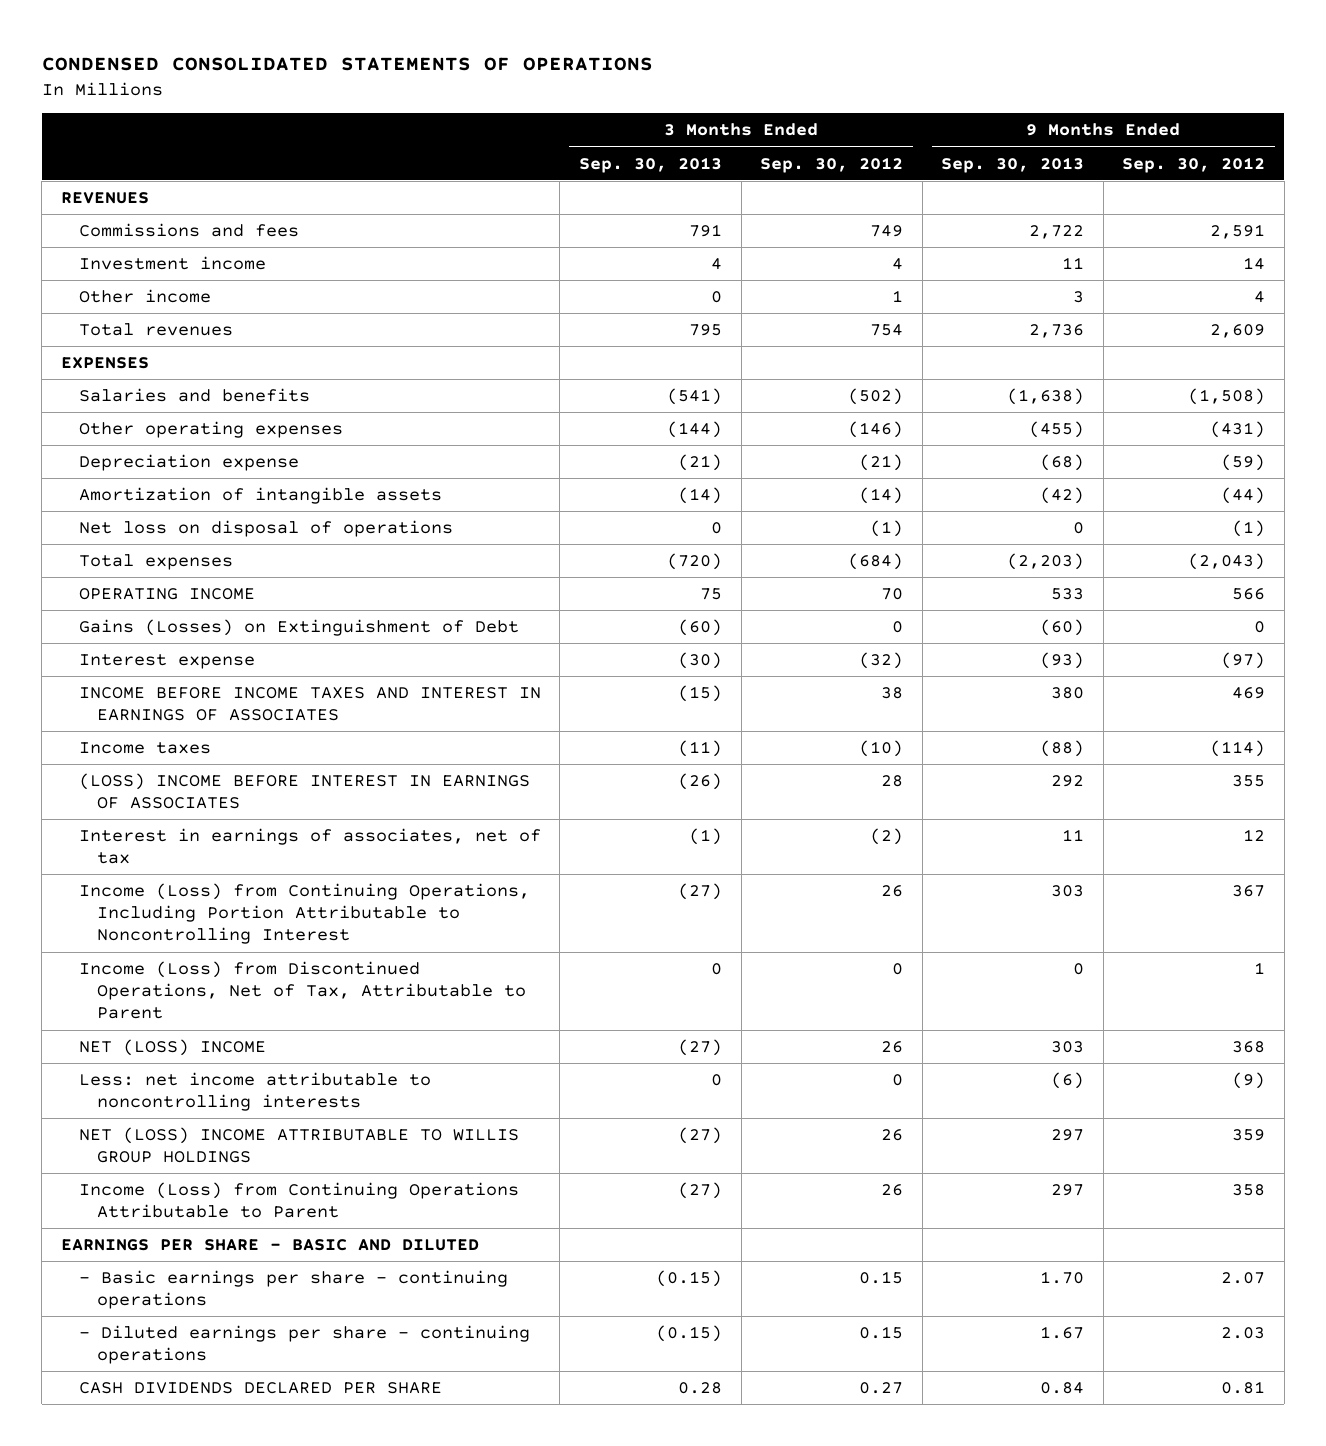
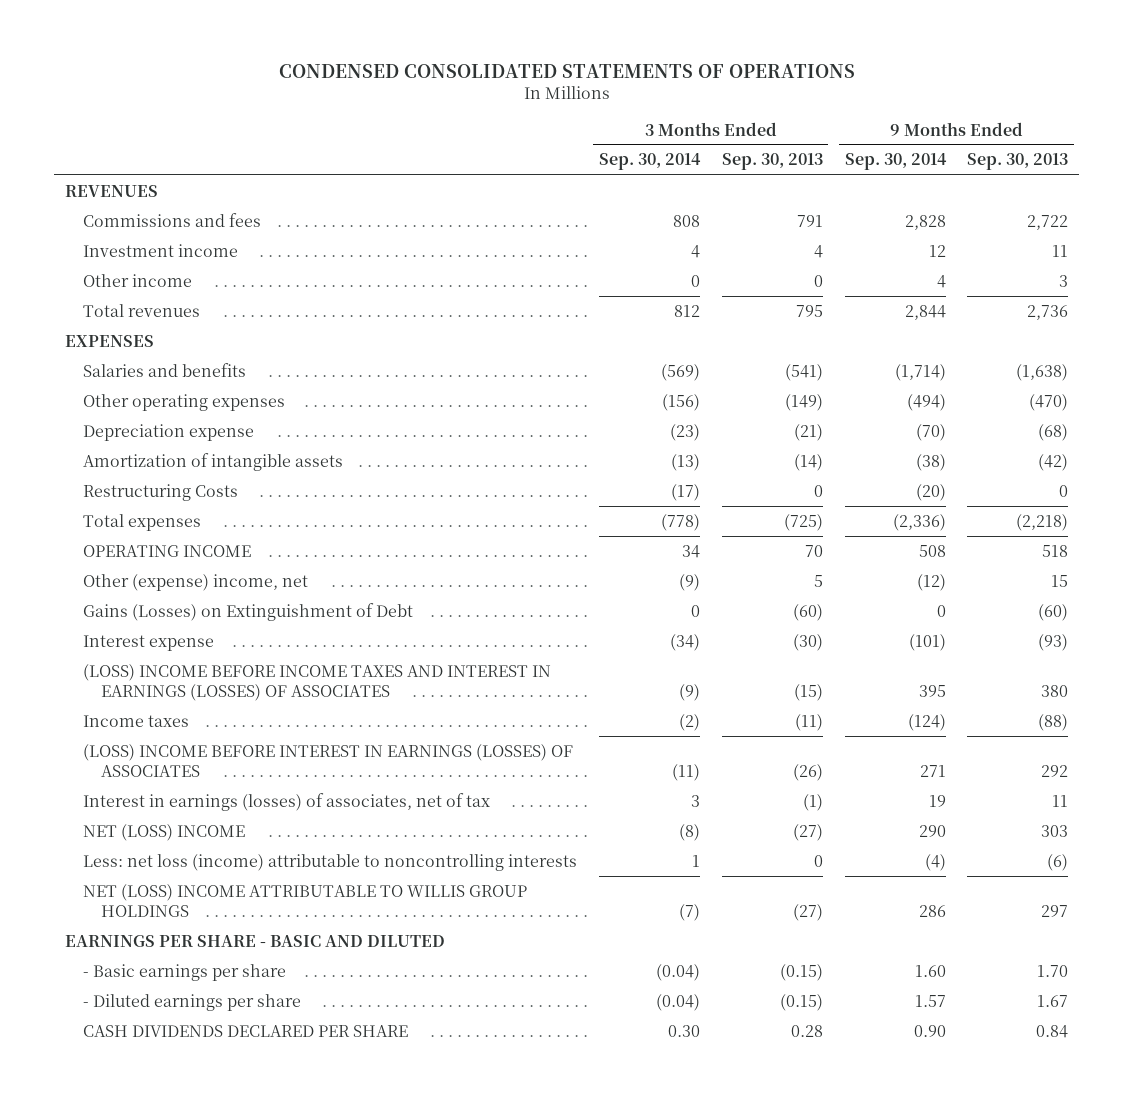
[760,156,904,173] Sep. 30, 2012 -> none
[1122,156,1266,173] Sep. 30, 2012 -> none
none -> [598,153,701,171] Sep. 30, 2014
none -> [844,153,947,171] Sep. 30, 2014
[666,421,722,439] (144) -> [784,393,823,411] (149)
[1029,421,1085,439] (455) -> [1029,393,1069,411] (470)
[78,520,453,538] Net loss on disposal of operations -> none
none -> [82,483,238,501] Restructuring Costs
[666,553,722,571] (720) -> [783,513,823,531] (725)
[1007,553,1085,571] (2,203) -> [1016,513,1069,531] (2,218)
[699,588,722,601] 75 -> [804,544,823,557] 70
[1051,588,1085,601] 533 -> [1042,544,1069,557] 518
none -> [82,573,308,591] Other (expense) income, net
[78,687,541,722] INCOME BEFORE INCOME TAXES AND INTEREST IN EARNINGS OF ASSOCIATES -> [82,663,551,702] (LOSS) INCOME BEFORE INCOME TAXES AND INTEREST IN EARNINGS (LOSSES) OF ASSOCIATES
[78,883,530,945] Income (Loss) from Continuing Operations, Including Portion Attributable to Noncontrolling Interest -> none
[78,961,527,1020] Income (Loss) from Discontinued Operations, Net of Tax, Attributable to Parent -> none
[78,773,530,810] (LOSS) INCOME BEFORE INTEREST IN EARNINGS OF ASSOCIATES -> [82,743,573,778] (LOSS) INCOME BEFORE INTEREST IN EARNINGS (LOSSES) OF ASSOCIATES
[78,828,541,865] Interest in earnings of associates, net of tax -> [82,792,490,811] Interest in earnings (losses) of associates, net of tax
[78,1072,431,1112] Less: net income attributable to noncontrolling interests -> [82,853,577,871] Less: net loss (income) attributable to noncontrolling interests
[78,1182,519,1219] Income (Loss) from Continuing Operations Attributable to Parent -> none
[78,1270,508,1310] - Basic earnings per share - continuing operations -> [82,963,286,981] - Basic earnings per share
[78,1325,530,1365] - Diluted earnings per share - continuing operations -> [82,993,301,1011] - Diluted earnings per share

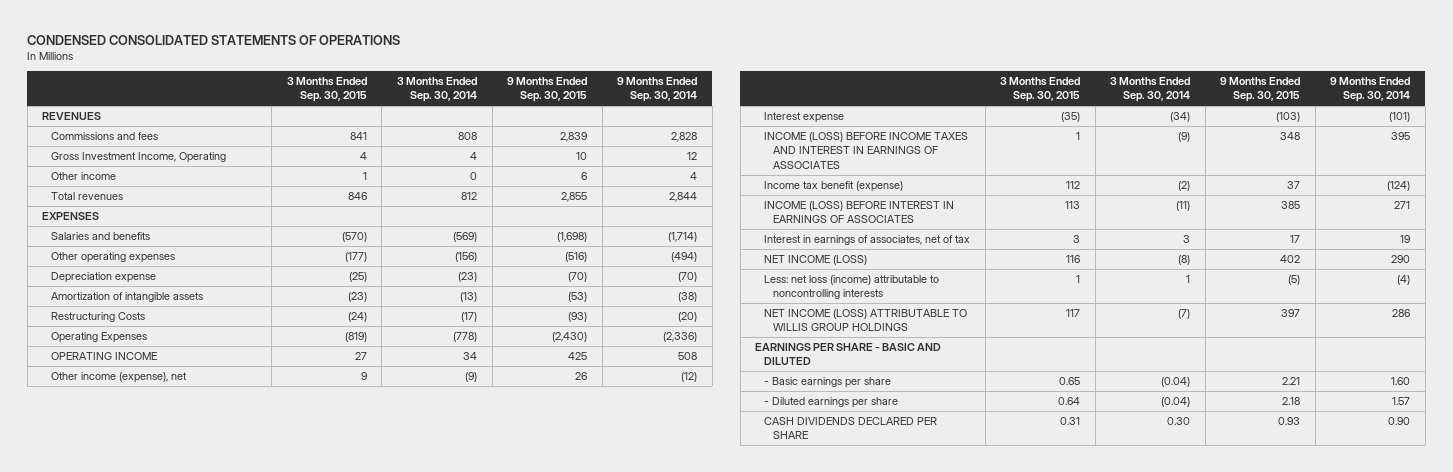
[721,153,823,171] Sep. 30, 2013 -> none
[967,153,1069,171] Sep. 30, 2013 -> none
none -> [286,76,367,103] 3 Months Ended Sep. 30, 2015
none -> [507,76,588,103] 9 Months Ended Sep. 30, 2015
[82,243,238,257] Investment income -> [50,151,226,163] Gross Investment Income, Operating
[82,513,201,531] Total expenses -> [50,331,147,343] Operating Expenses
[82,602,413,621] Gains (Losses) on Extinguishment of Debt -> none
[82,573,308,591] Other (expense) income, net -> [50,371,187,383] Other income (expense), net
[82,663,551,702] (LOSS) INCOME BEFORE INCOME TAXES AND INTEREST IN EARNINGS (LOSSES) OF ASSOCIATES -> [763,131,968,169] INCOME (LOSS) BEFORE INCOME TAXES AND INTEREST IN EARNINGS OF ASSOCIATES
[82,714,189,727] Income taxes -> [763,180,903,192] Income tax benefit (expense)
[82,743,573,778] (LOSS) INCOME BEFORE INTEREST IN EARNINGS (LOSSES) OF ASSOCIATES -> [763,200,954,224] INCOME (LOSS) BEFORE INTEREST IN EARNINGS OF ASSOCIATES
[82,792,490,811] Interest in earnings (losses) of associates, net of tax -> [763,234,970,245] Interest in earnings of associates, net of tax
[82,823,245,841] NET (LOSS) INCOME -> [763,254,867,265] NET INCOME (LOSS)
[82,883,527,918] NET (LOSS) INCOME ATTRIBUTABLE TO WILLIS GROUP HOLDINGS -> [763,308,967,332] NET INCOME (LOSS) ATTRIBUTABLE TO WILLIS GROUP HOLDINGS

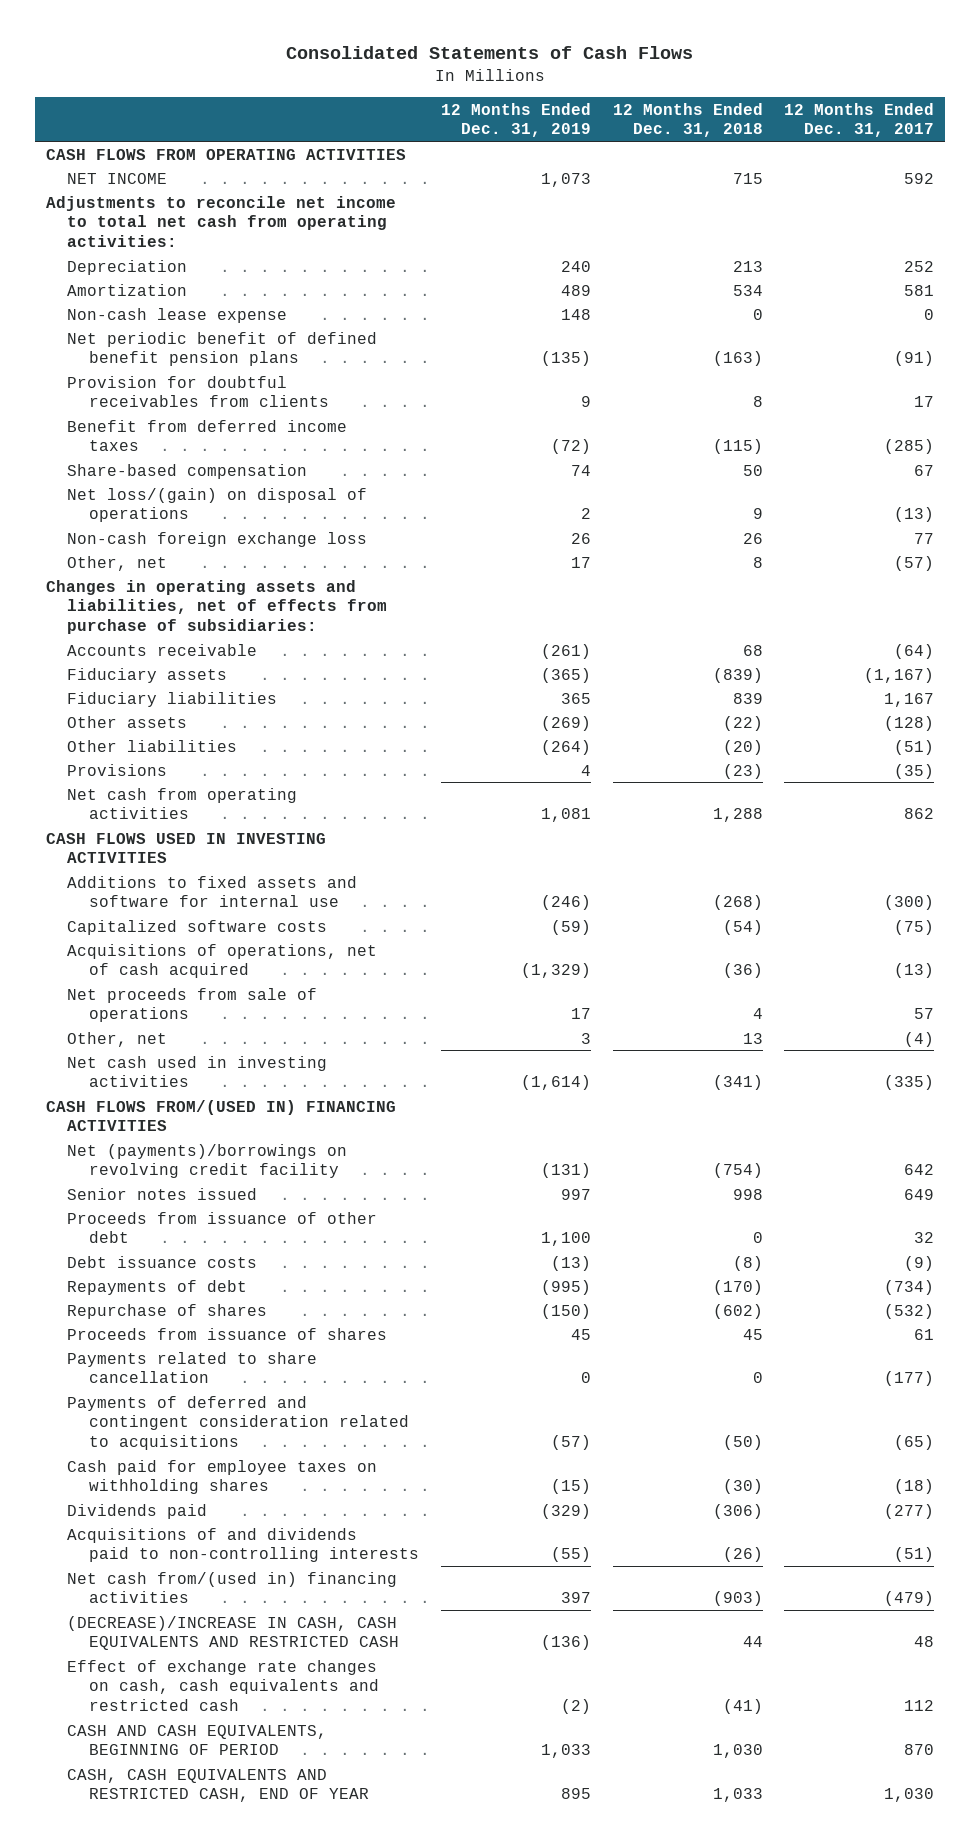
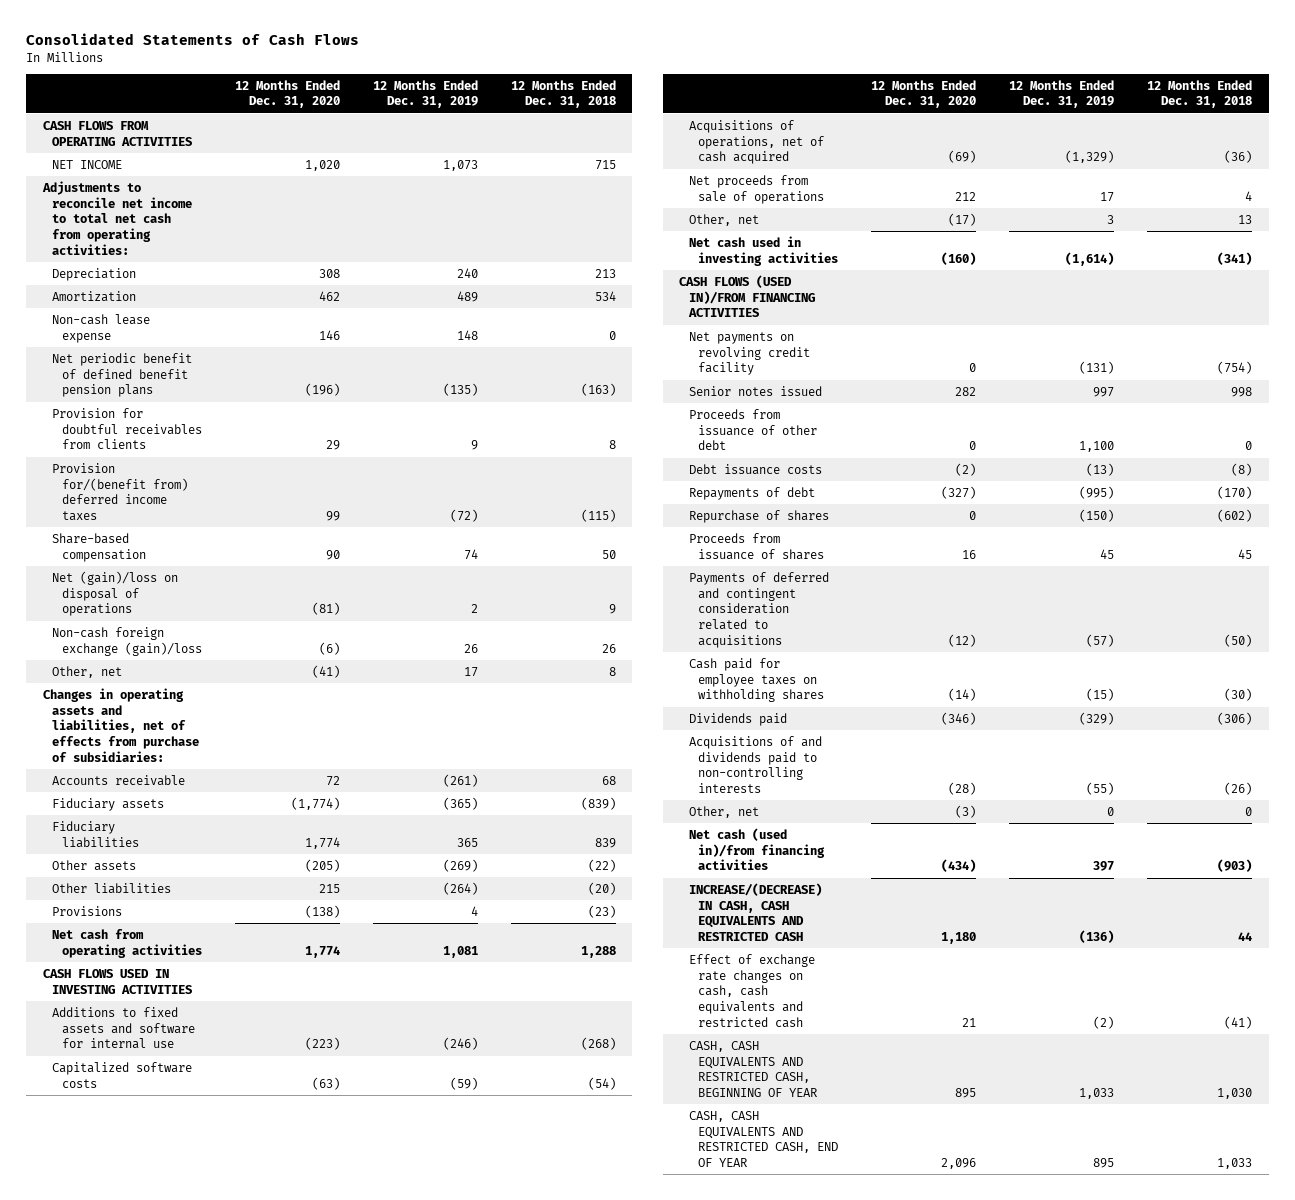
[784,102,935,138] 12 Months Ended Dec. 31, 2017 -> none
none -> [234,79,340,109] 12 Months Ended Dec. 31, 2020
[67,419,348,452] Benefit from deferred income taxes -> [52,462,188,522] Provision for/(benefit from) deferred income taxes
[67,487,368,523] Net loss/(gain) on disposal of operations -> [52,570,179,617] Net (gain)/loss on disposal of operations
[67,531,368,547] Non-cash foreign exchange loss -> [52,626,202,656] Non-cash foreign exchange (gain)/loss
[45,1099,396,1132] CASH FLOWS FROM/(USED IN) FINANCING ACTIVITIES -> [679,274,815,318] CASH FLOWS (USED IN)/FROM FINANCING ACTIVITIES
[67,1143,348,1179] Net (payments)/borrowings on revolving credit facility -> [688,331,810,376] Net payments on revolving credit facility
[67,1351,318,1384] Payments related to share cancellation -> none
none -> [688,805,759,818] Other, net
[67,1571,398,1604] Net cash from/(used in) financing activities -> [688,827,825,871] Net cash (used in)/from financing activities
[67,1615,399,1651] (DECREASE)/INCREASE IN CASH, CASH EQUIVALENTS AND RESTRICTED CASH -> [688,882,822,942] INCREASE/(DECREASE) IN CASH, CASH EQUIVALENTS AND RESTRICTED CASH
[67,1724,328,1756] CASH AND CASH EQUIVALENTS, BEGINNING OF PERIOD -> [688,1040,818,1098] CASH, CASH EQUIVALENTS AND RESTRICTED CASH, BEGINNING OF YEAR

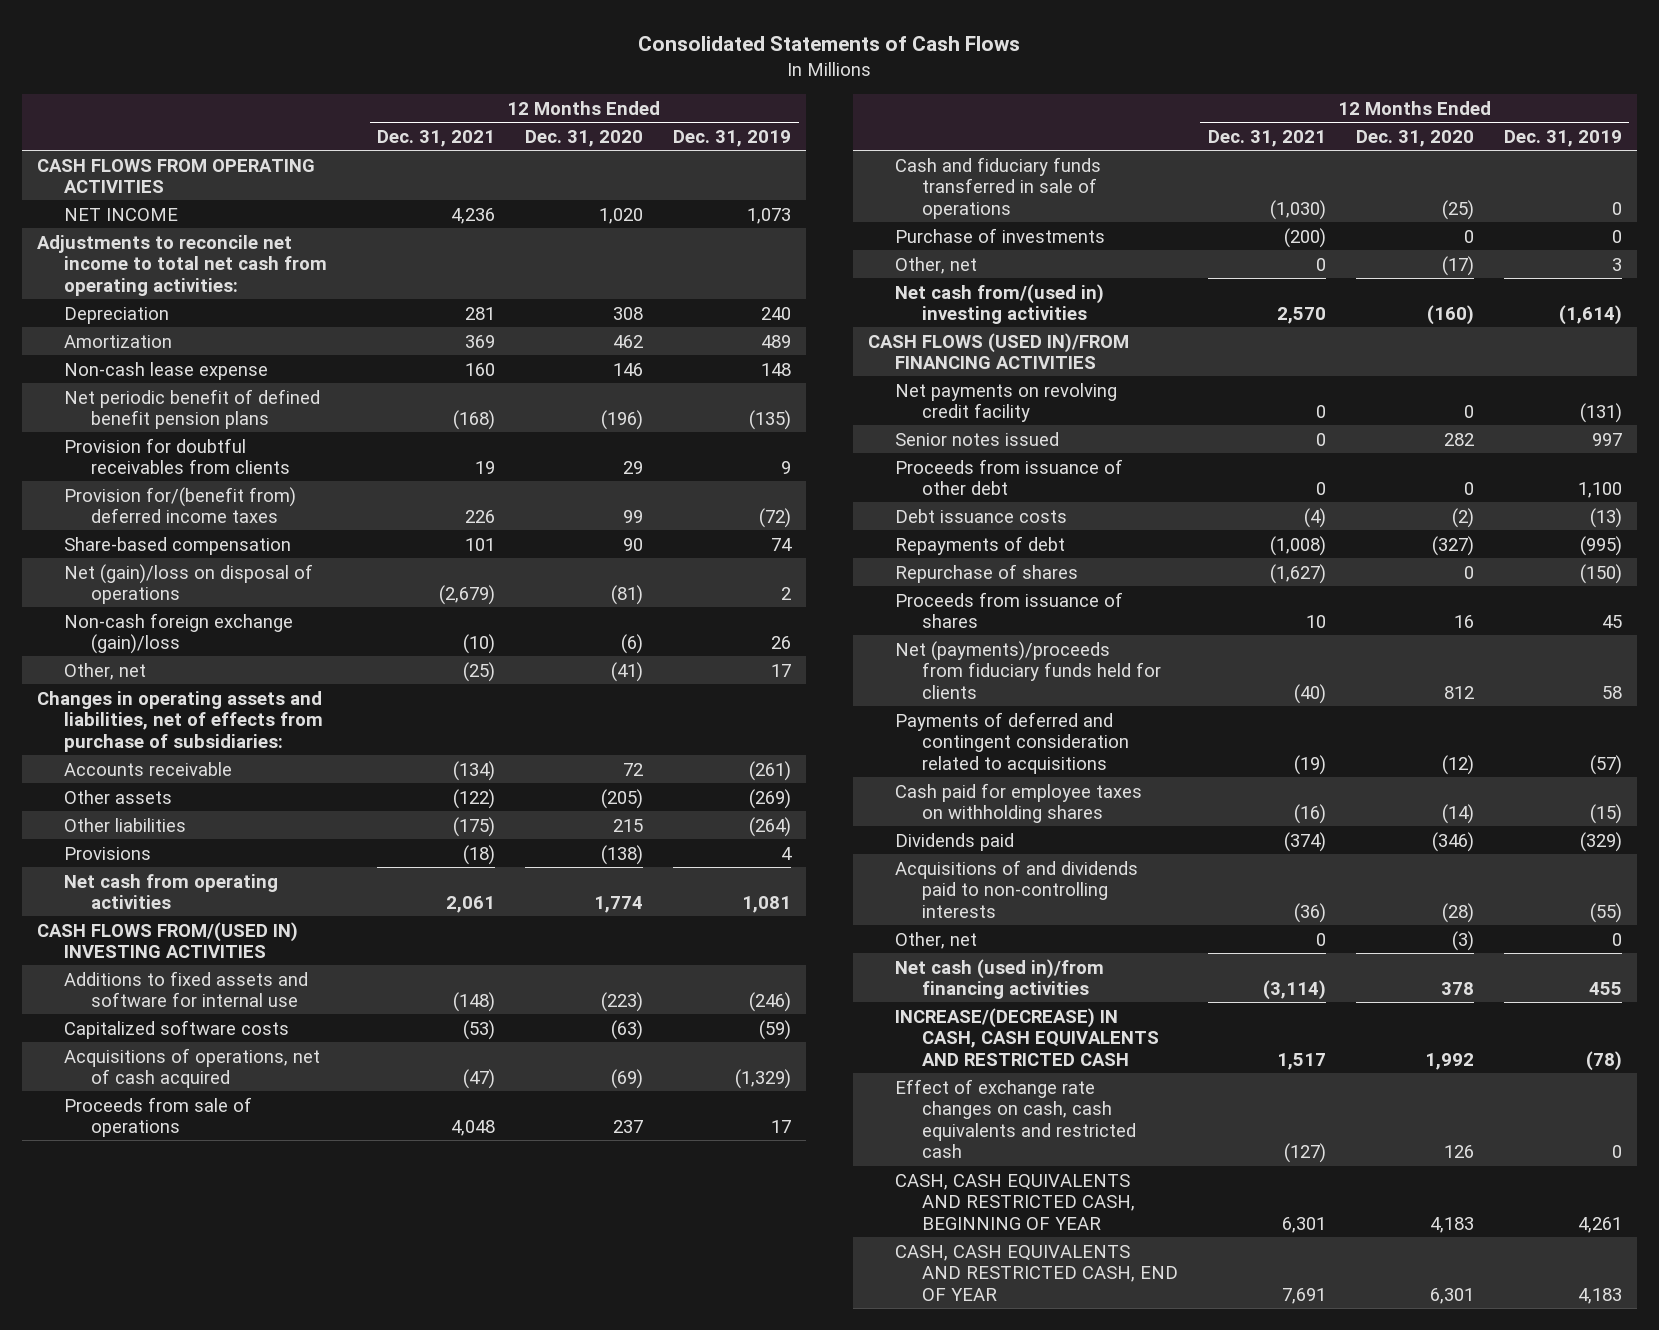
[510,79,616,109] 12 Months Ended Dec. 31, 2018 -> none
none -> [377,129,496,147] Dec. 31, 2021
[52,797,165,811] Fiduciary assets -> none
[52,820,139,848] Fiduciary liabilities -> none
[43,968,193,994] CASH FLOWS USED IN INVESTING ACTIVITIES -> [37,921,299,959] CASH FLOWS FROM/(USED IN) INVESTING ACTIVITIES
[688,174,824,204] Net proceeds from sale of operations -> [64,1096,253,1138] Proceeds from sale of operations
[955,191,977,201] 212 -> [613,1120,644,1134] 237
none -> [894,156,1101,219] Cash and fiduciary funds transferred in sale of operations
none -> [894,227,1105,243] Purchase of investments
[688,235,838,266] Net cash used in investing activities -> [894,283,1104,325] Net cash from/(used in) investing activities
none -> [894,640,1161,699] Net (payments)/proceeds from fiduciary funds held for clients
[941,859,977,873] (434) -> [1440,982,1474,996] 378
[1093,861,1115,872] 397 -> [1588,982,1622,996] 455
[941,932,977,945] 1,180 -> [1424,1052,1474,1070] 1,992
[1079,930,1115,944] (136) -> [1585,1050,1622,1071] (78)
[962,1017,977,1027] 21 -> [1443,1145,1474,1159] 126
[1093,1015,1115,1029] (2) -> [1611,1145,1622,1159] 0
[955,1088,977,1099] 895 -> [1429,1216,1474,1233] 4,183
[1079,1088,1115,1100] 1,033 -> [1577,1216,1622,1233] 4,261
[941,1158,977,1170] 2,096 -> [1429,1287,1474,1304] 6,301
[1093,1158,1115,1169] 895 -> [1577,1287,1622,1304] 4,183

